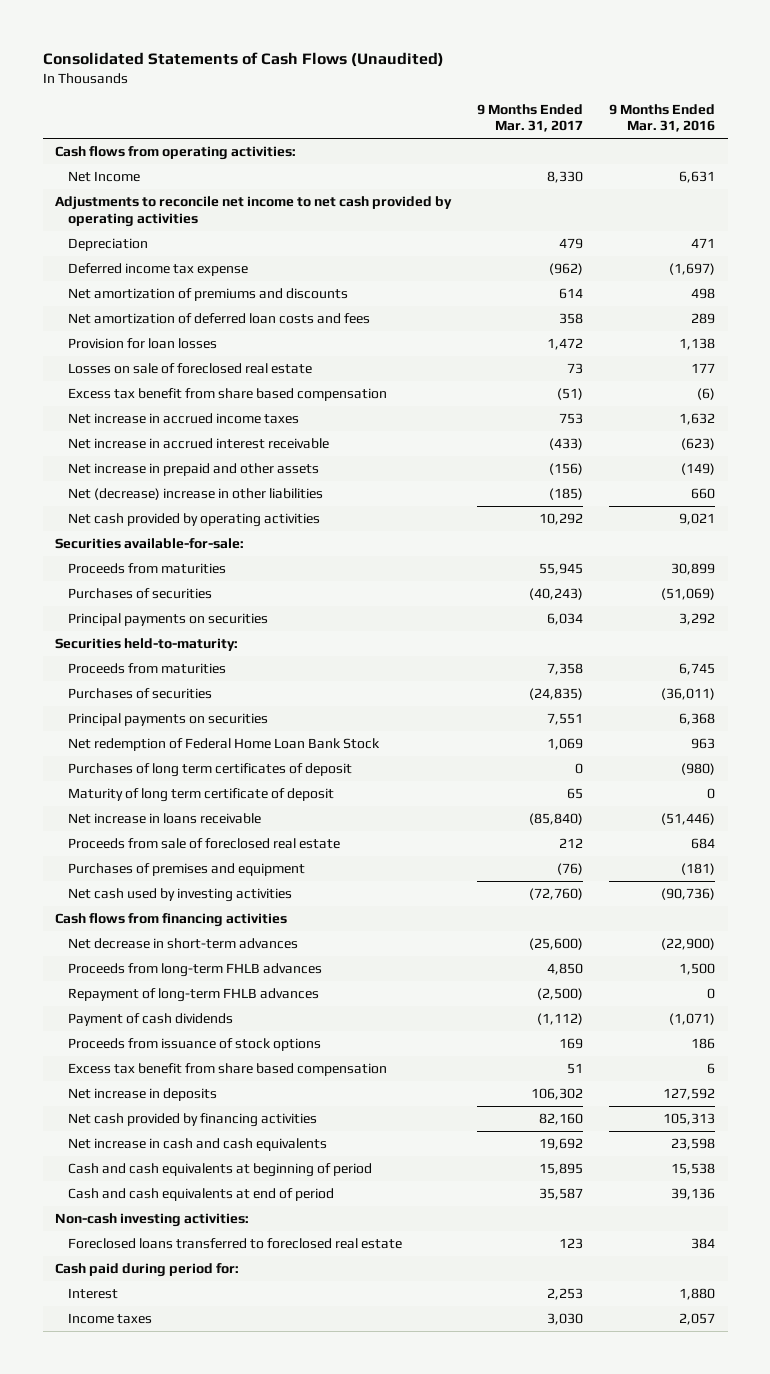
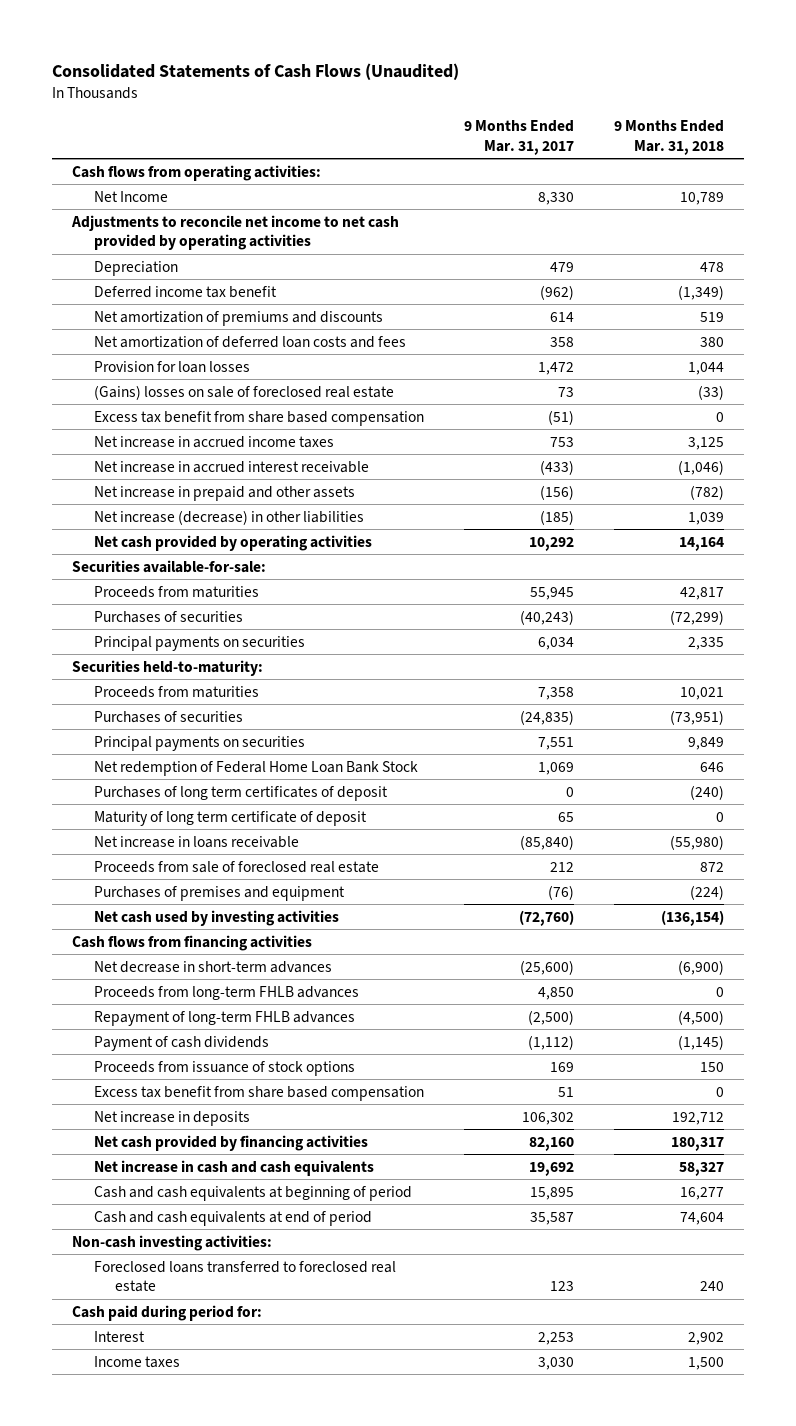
[608,103,715,133] 9 Months Ended Mar. 31, 2016 -> none
none -> [613,119,724,155] 9 Months Ended Mar. 31, 2018
[67,263,248,277] Deferred income tax expense -> [93,285,277,298] Deferred income tax benefit
[67,363,312,375] Losses on sale of foreclosed real estate -> [93,384,394,400] (Gains) losses on sale of foreclosed real estate
[67,488,323,501] Net (decrease) increase in other liabilities -> [93,509,364,525] Net increase (decrease) in other liabilities

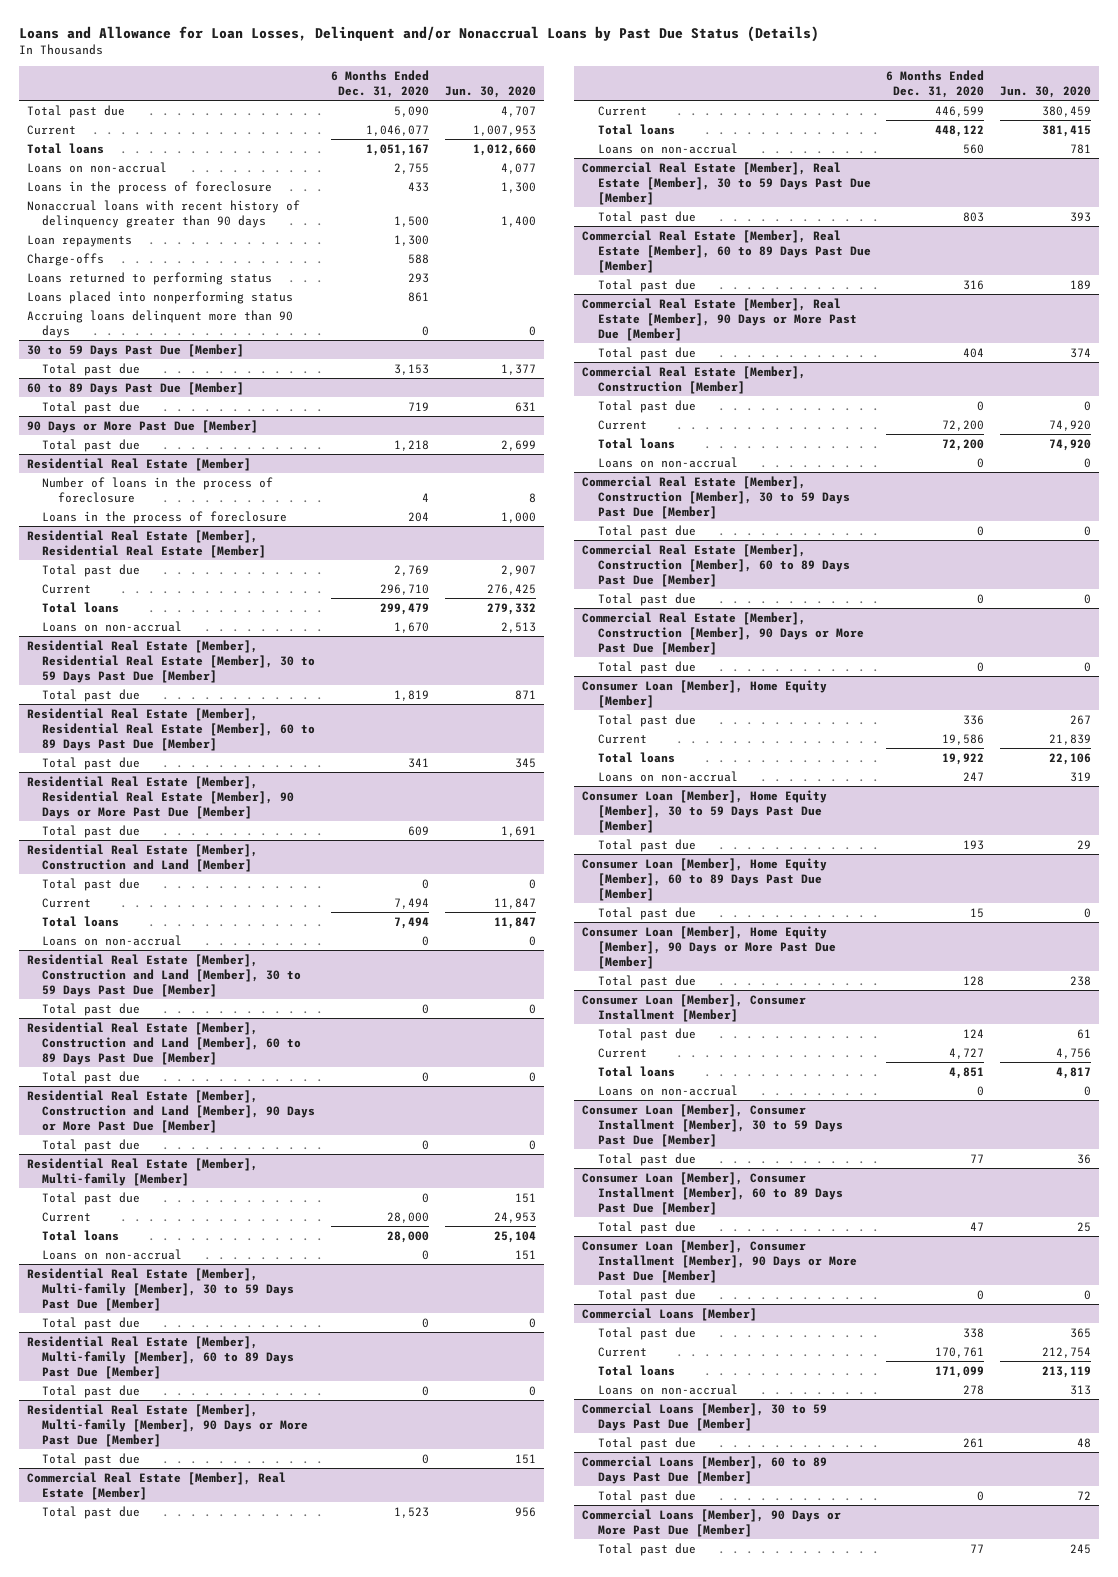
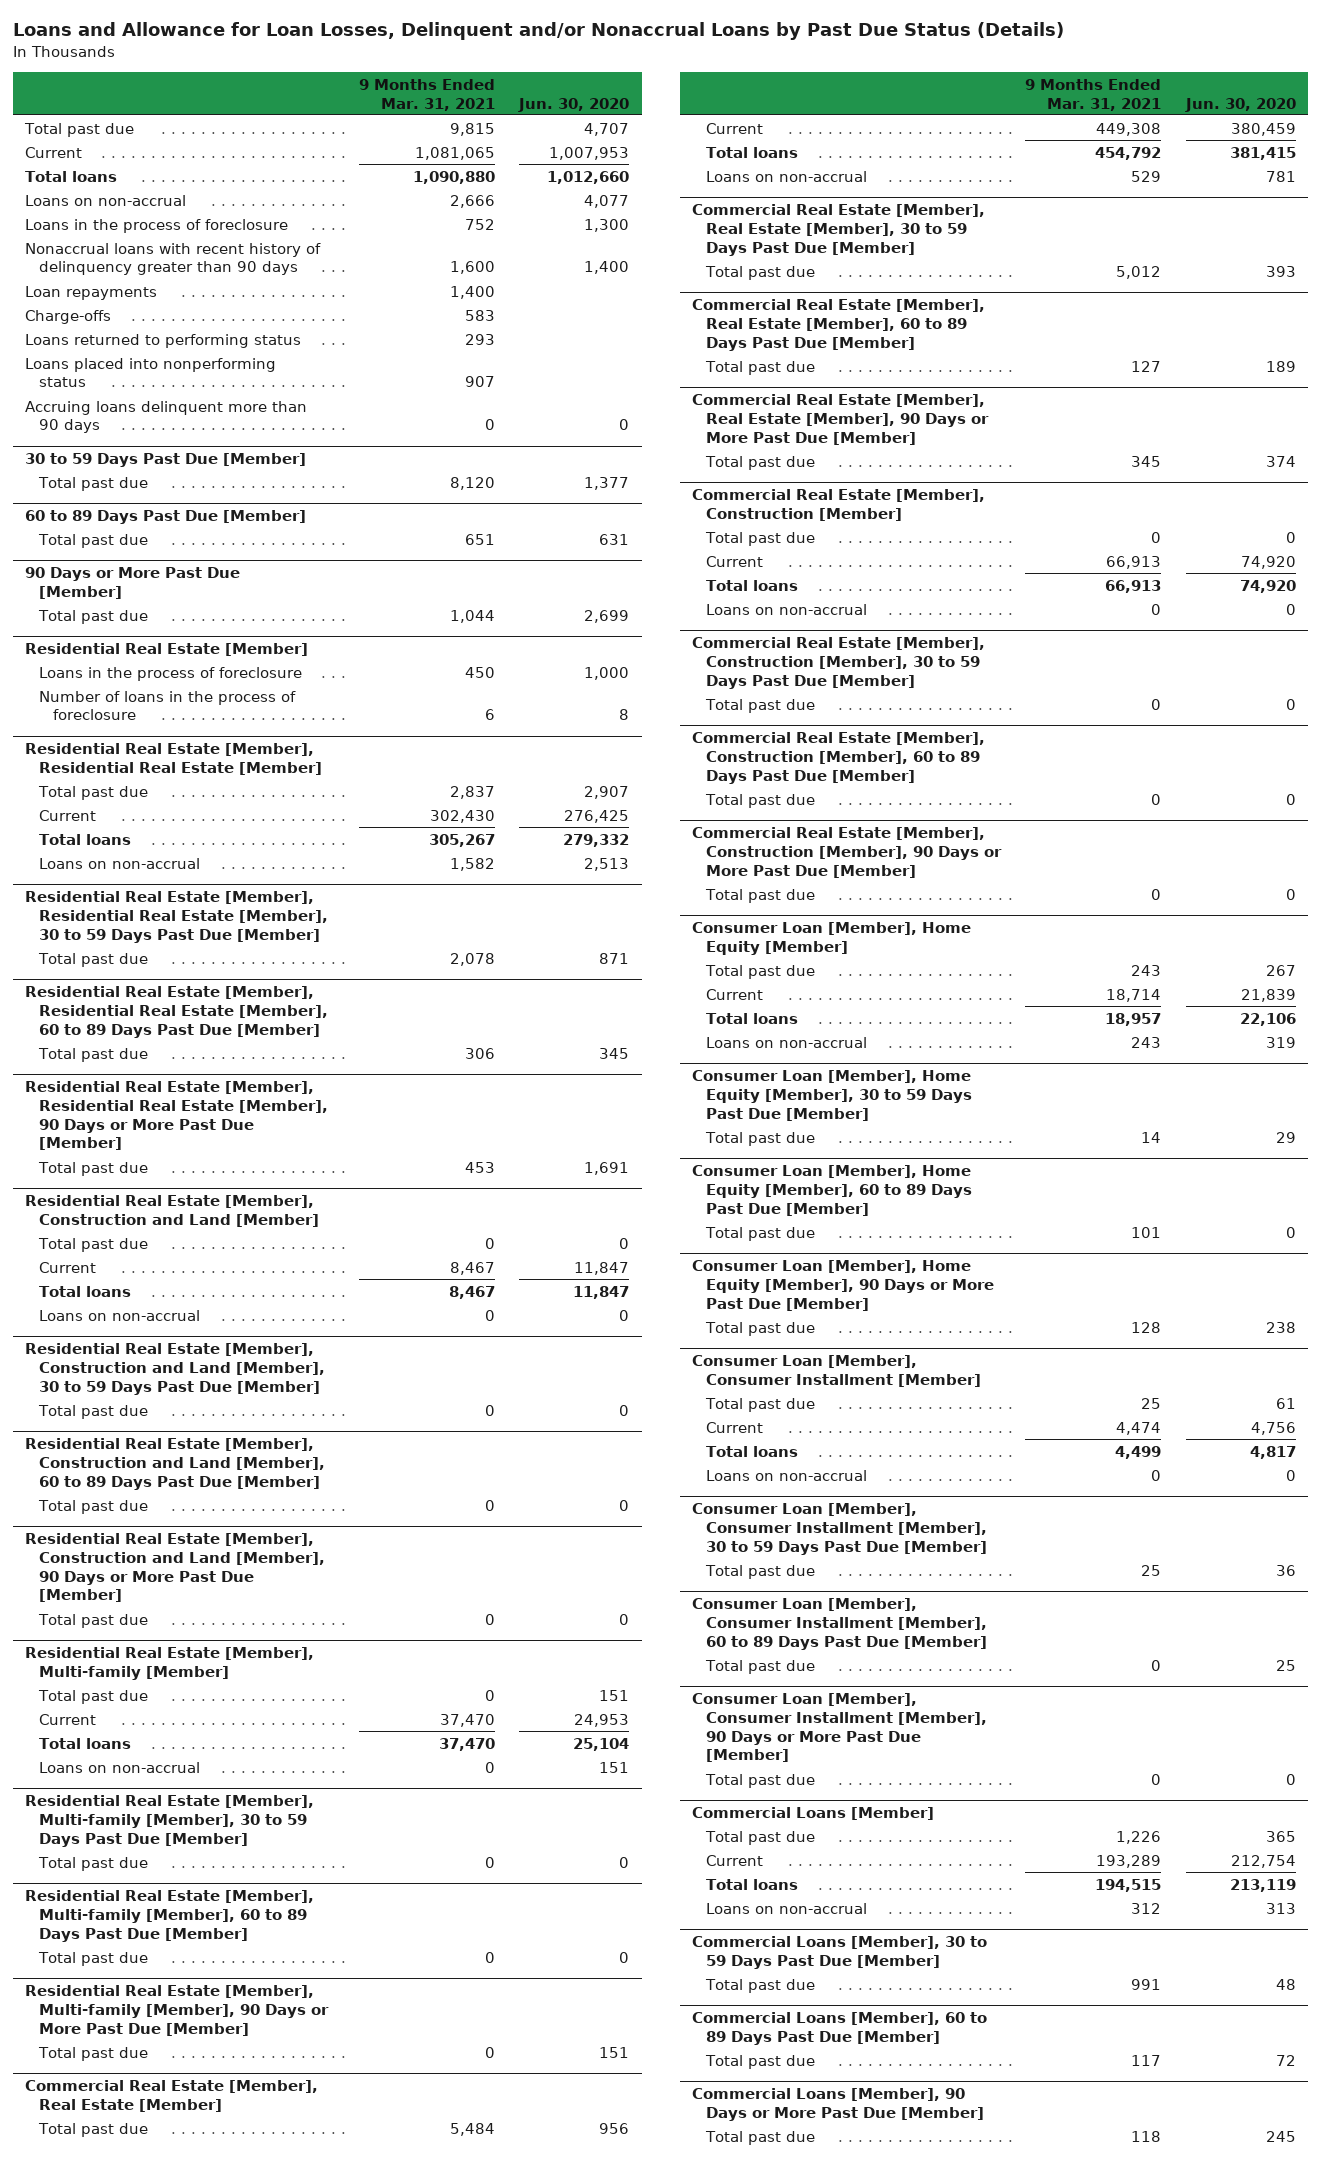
[331,69,430,99] 6 Months Ended Dec. 31, 2020 -> none
none -> [358,78,495,111] 9 Months Ended Mar. 31, 2021
[42,476,274,503] Number of loans in the process of foreclosure -> [38,690,296,721] Number of loans in the process of foreclosure

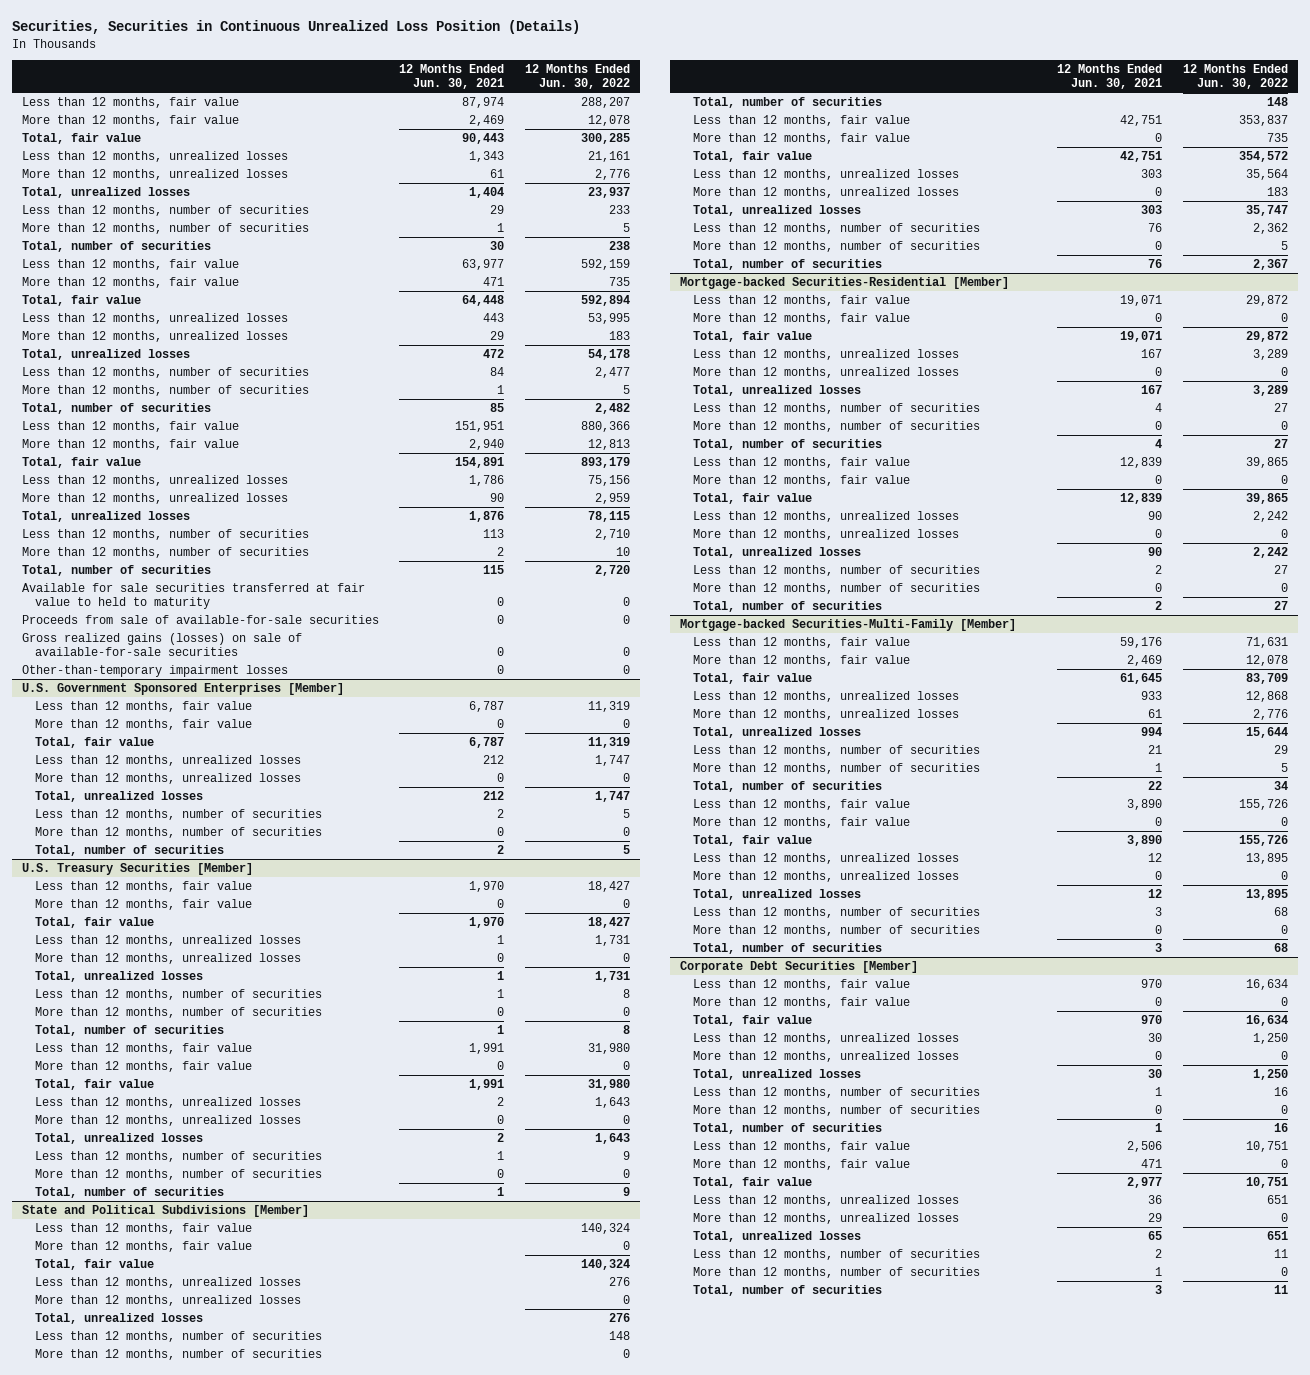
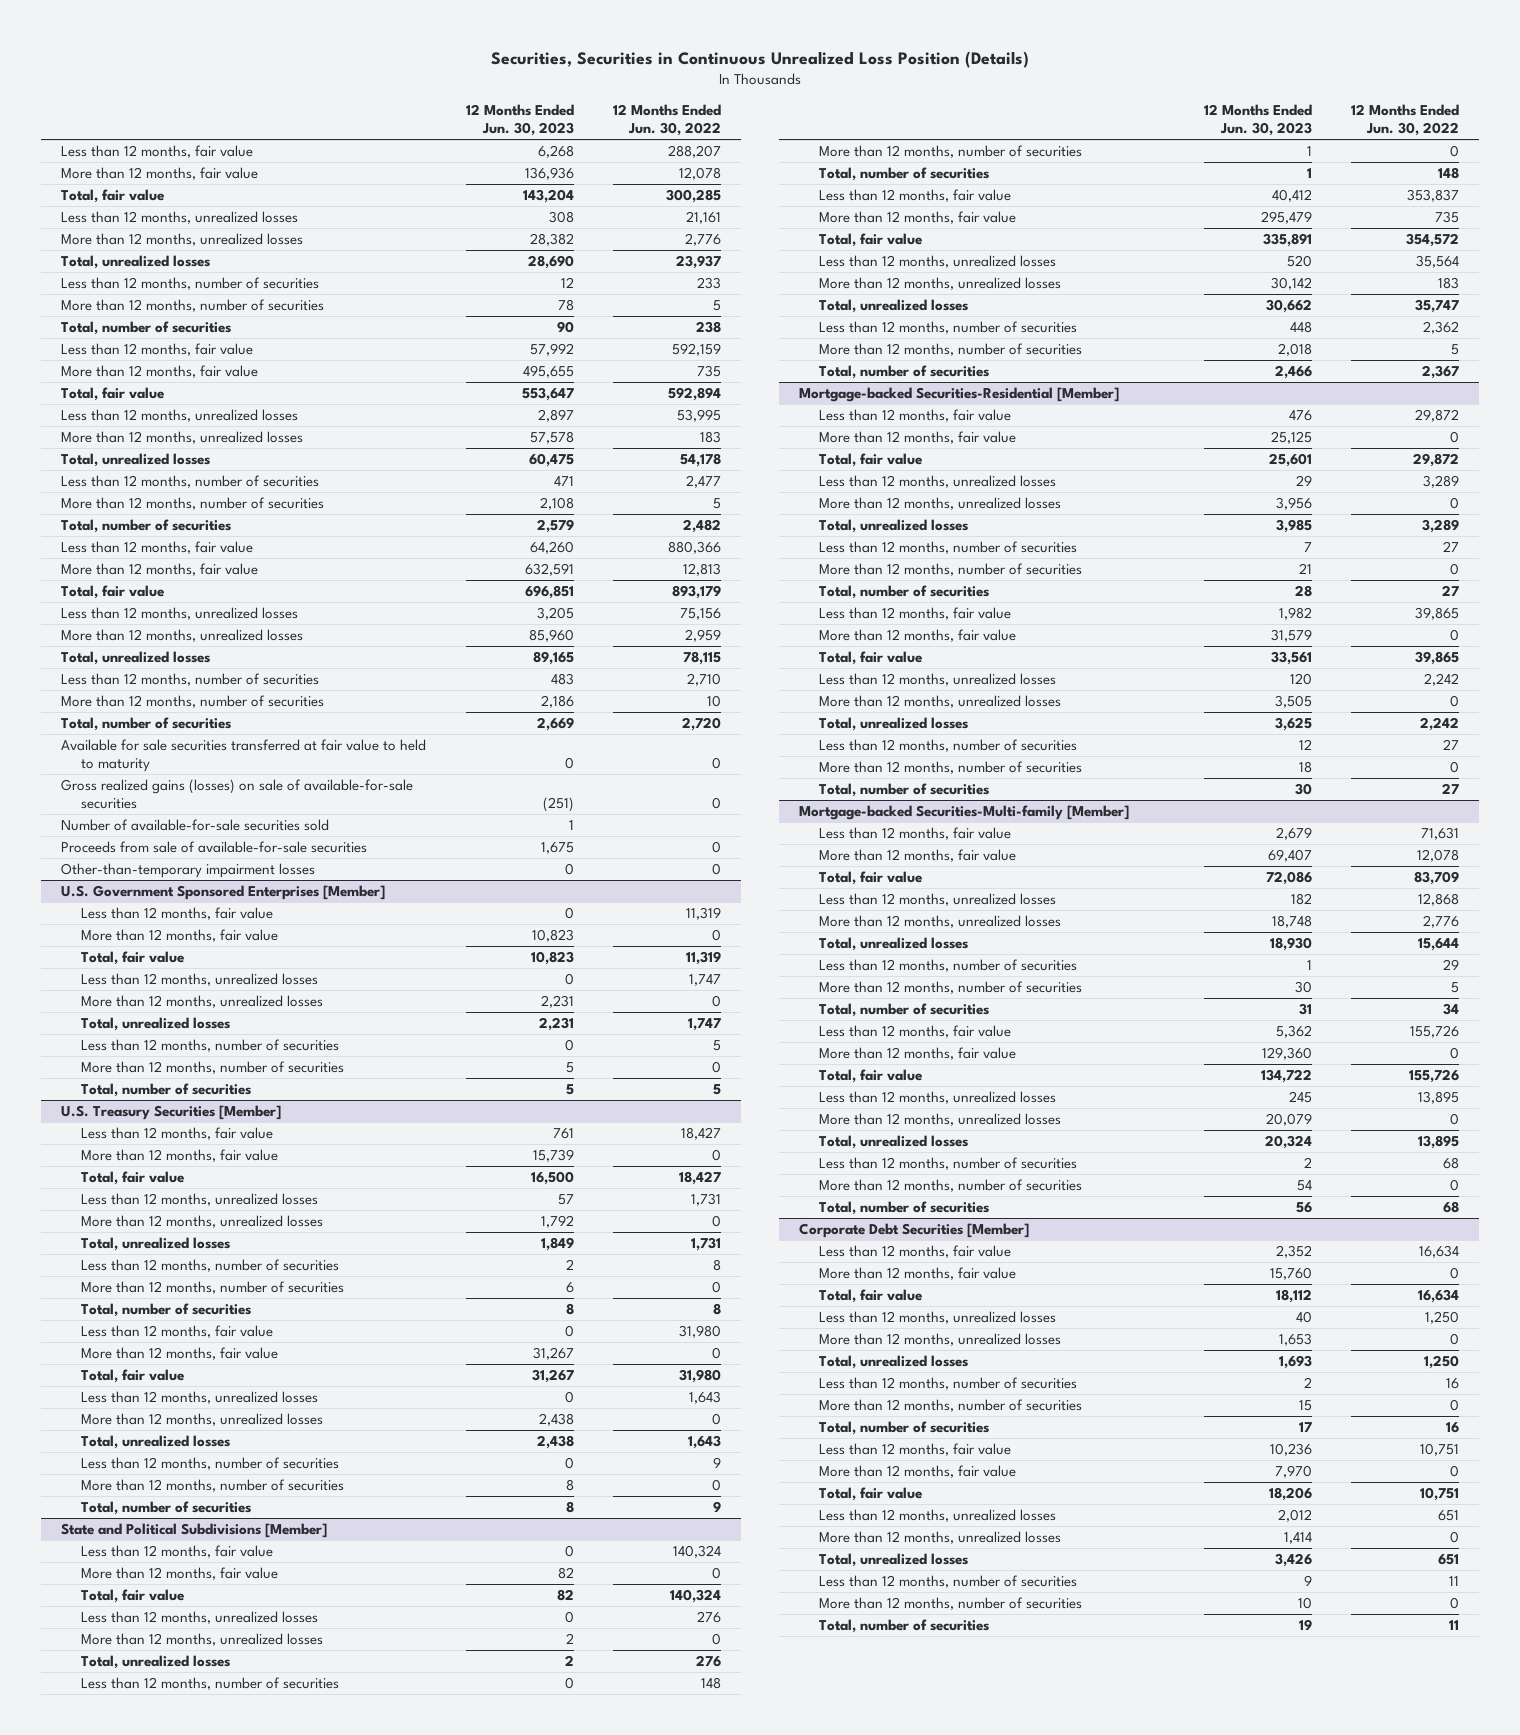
[399,63,505,90] 12 Months Ended Jun. 30, 2021 -> none
none -> [465,104,574,137] 12 Months Ended Jun. 30, 2023
none -> [60,818,329,831] Number of available-for-sale securities sold
[22,614,380,624] Proceeds from sale of available-for-sale securities -> [60,840,367,853] Proceeds from sale of available-for-sale securities
[680,618,1017,631] Mortgage-backed Securities-Multi-Family [Member] -> [798,804,1129,820] Mortgage-backed Securities-Multi-family [Member]

